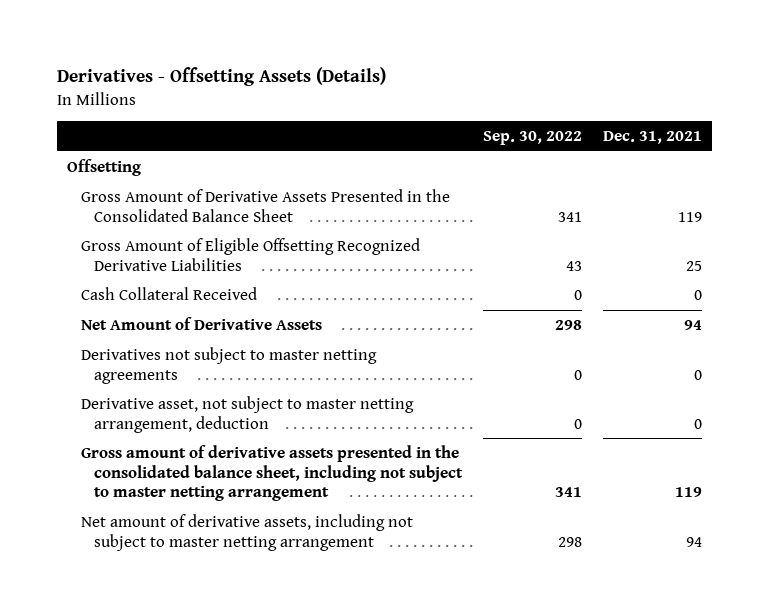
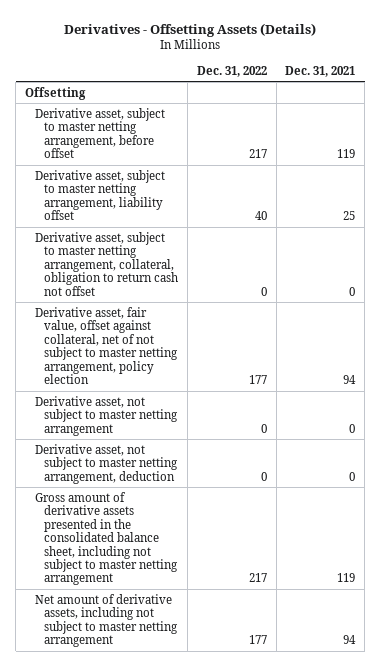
[482,130,582,145] Sep. 30, 2022 -> none
none -> [196,65,267,77] Dec. 31, 2022
[80,188,450,222] Gross Amount of Derivative Assets Presented in the Consolidated Balance Sheet -> [34,107,165,159] Derivative asset, subject to master netting arrangement, before offset
[80,237,420,271] Gross Amount of Eligible Offsetting Recognized Derivative Liabilities -> [34,169,165,221] Derivative asset, subject to master netting arrangement, liability offset
[80,286,257,300] Cash Collateral Received -> [34,231,179,296] Derivative asset, subject to master netting arrangement, collateral, obligation to return cash not offset
[80,316,322,330] Net Amount of Derivative Assets -> [34,306,179,384] Derivative asset, fair value, offset against collateral, net of not subject to master netting arrangement, policy election
[80,346,377,384] Derivatives not subject to master netting agreements -> [34,395,179,436] Derivative asset, not subject to master netting arrangement

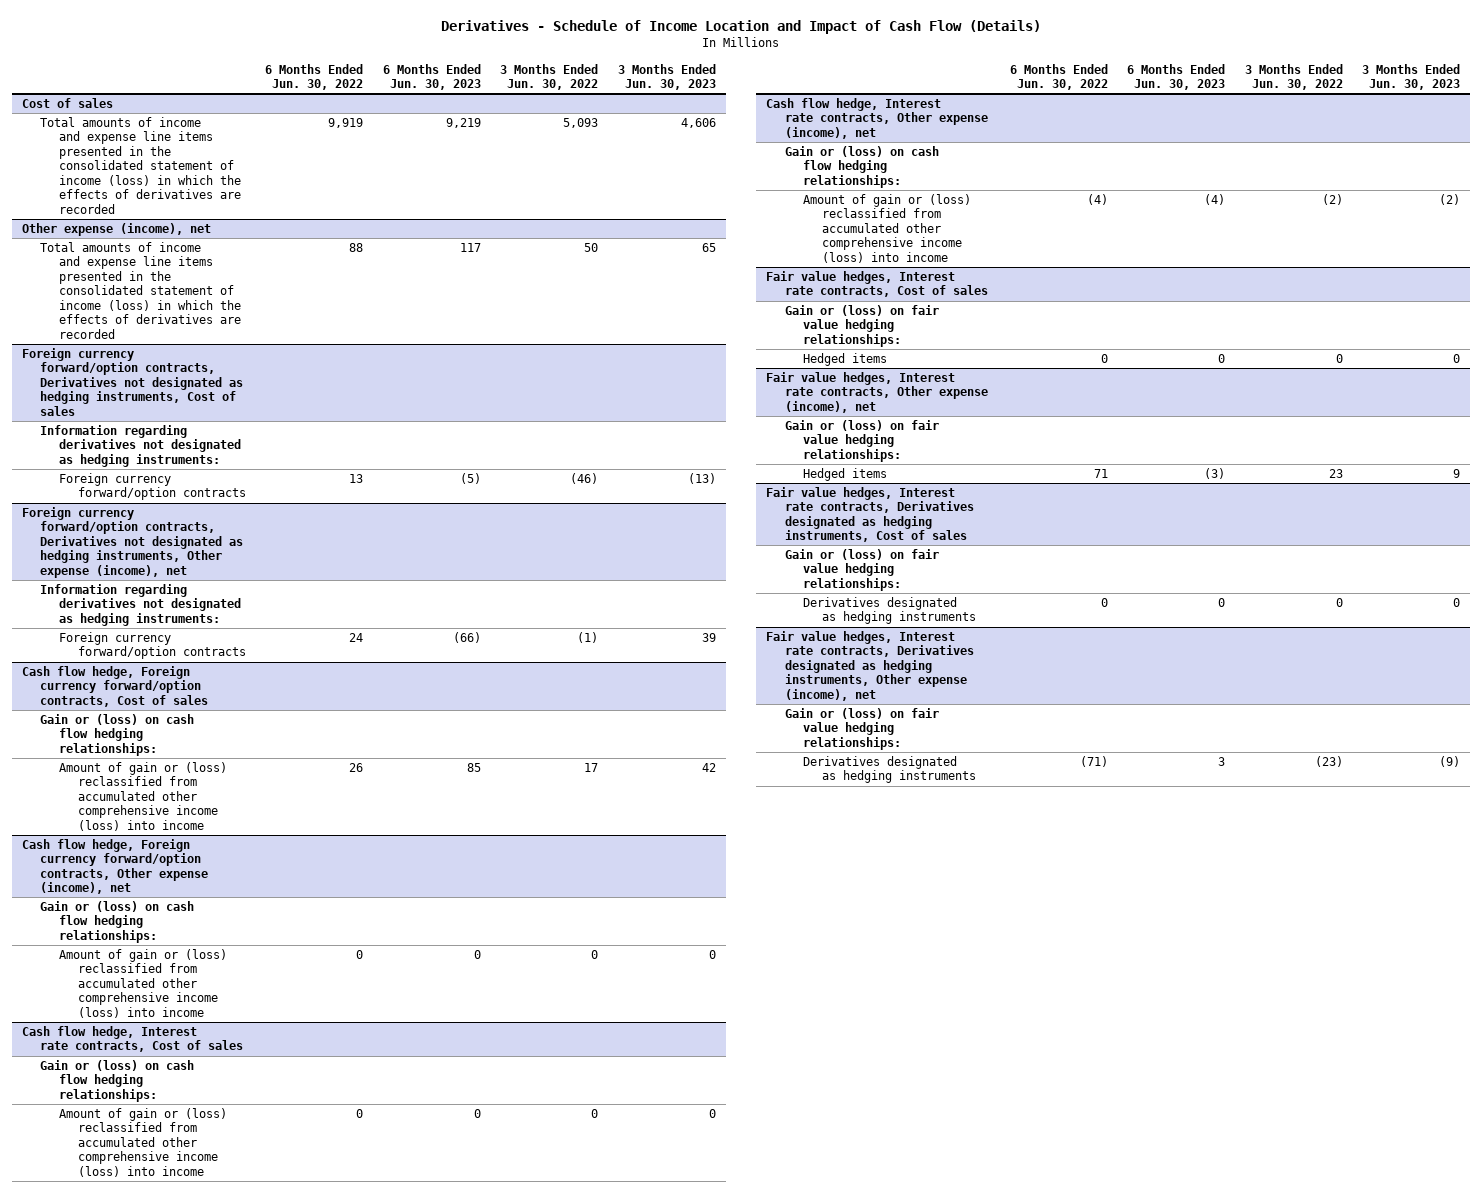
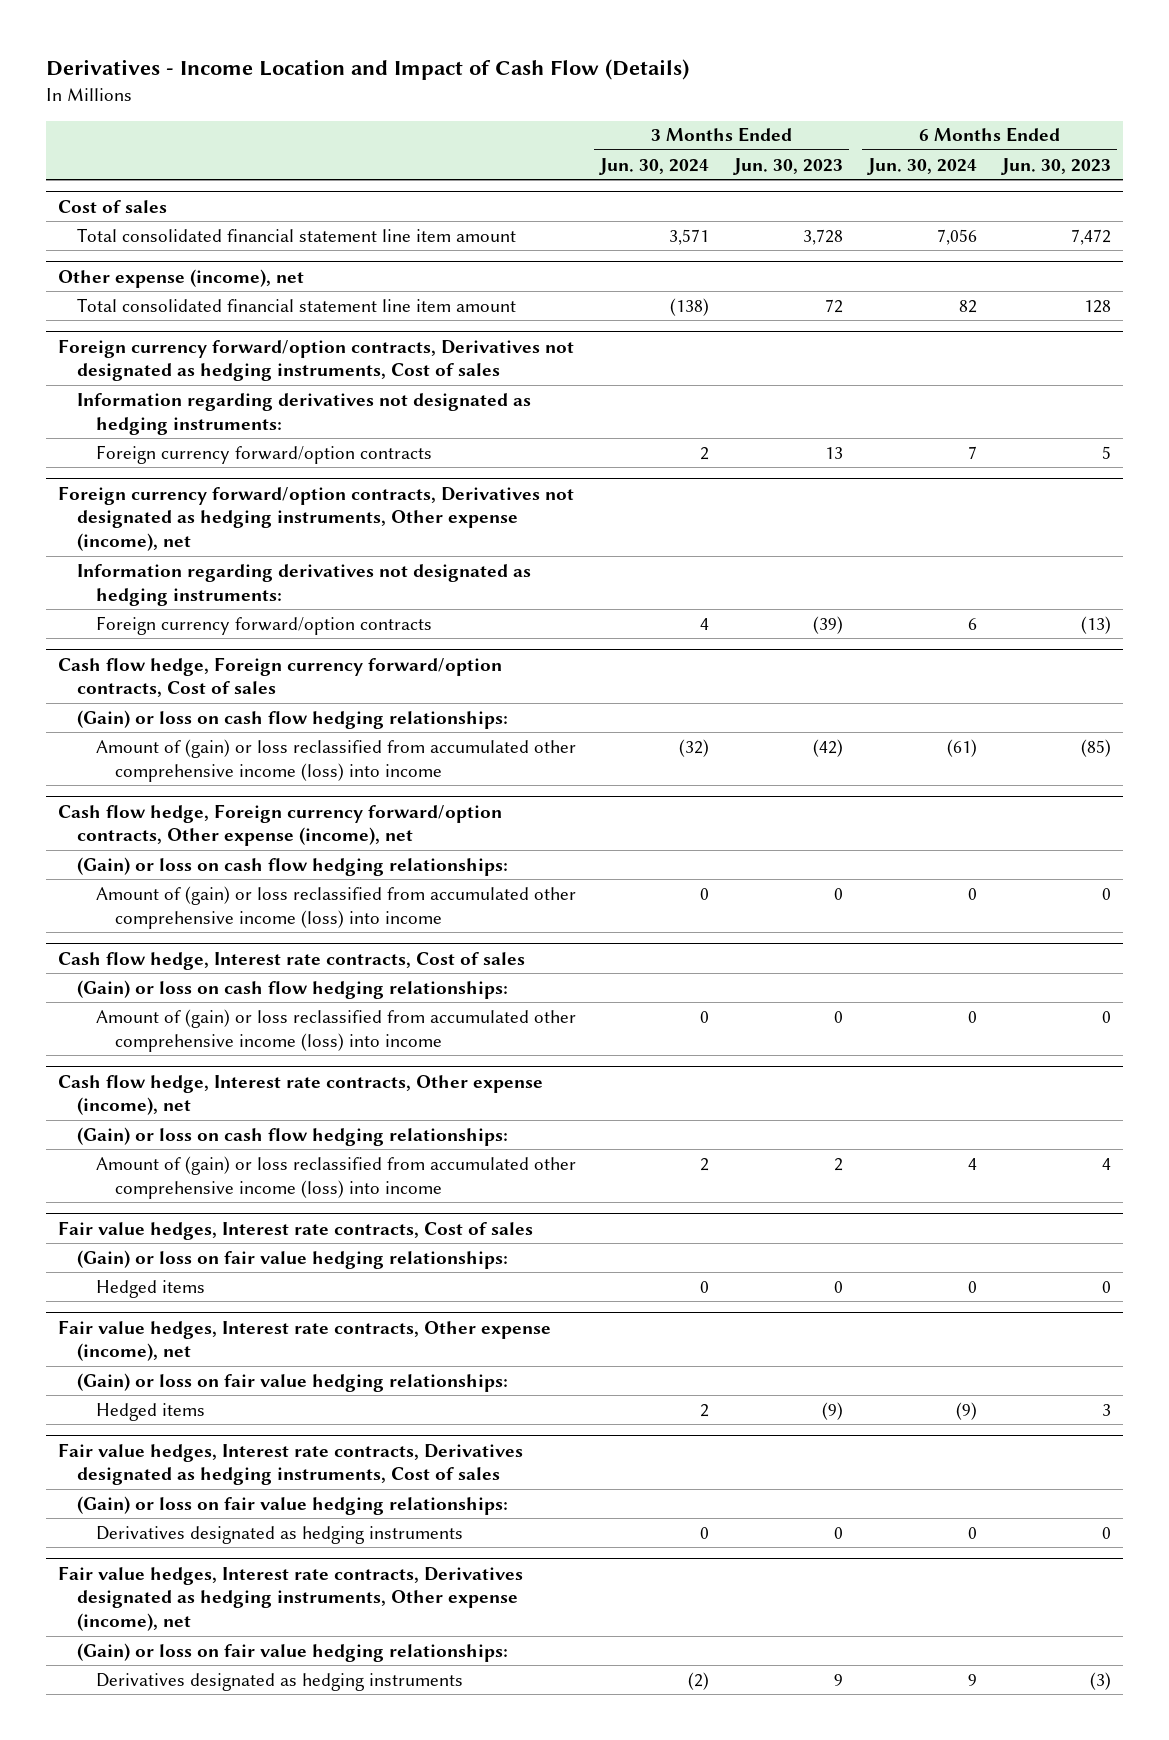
[441,19,1042,34] Derivatives - Schedule of Income Location and Impact of Cash Flow (Details) -> [45,59,689,81] Derivatives - Income Location and Impact of Cash Flow (Details)
[265,63,364,91] 6 Months Ended Jun. 30, 2022 -> none
[500,63,599,91] 3 Months Ended Jun. 30, 2022 -> none
none -> [599,157,710,175] Jun. 30, 2024
none -> [867,157,978,175] Jun. 30, 2024
[40,117,242,214] Total amounts of income and expense line items presented in the consolidated statement of income (loss) in which the effects of derivatives are recorded -> [76,227,516,242] Total consolidated financial statement line item amount
[445,118,481,129] 9,219 -> [1070,228,1111,245] 7,472
[680,118,716,129] 4,606 -> [803,228,844,245] 3,728
[40,242,242,339] Total amounts of income and expense line items presented in the consolidated statement of income (loss) in which the effects of derivatives are recorded -> [76,297,516,312] Total consolidated financial statement line item amount
[459,243,481,253] 117 -> [1083,299,1111,313] 128
[701,243,716,253] 65 -> [825,298,844,313] 72
[459,473,481,485] (5) -> [1101,445,1111,459] 5
[687,473,716,485] (13) -> [825,446,844,459] 13
[452,632,481,644] (66) -> [1080,615,1111,634] (13)
[701,633,716,643] 39 -> [813,615,844,634] (39)
[40,714,195,756] Gain or (loss) on cash flow hedging relationships: -> [76,709,508,729] (Gain) or loss on cash flow hedging relationships:
[59,762,228,831] Amount of gain or (loss) reclassified from accumulated other comprehensive income (loss) into income -> [95,738,576,782] Amount of (gain) or loss reclassified from accumulated other comprehensive income (loss) into income
[466,763,481,773] 85 -> [1080,738,1111,757] (85)
[701,763,716,773] 42 -> [813,738,844,757] (42)
[40,901,195,943] Gain or (loss) on cash flow hedging relationships: -> [76,856,508,876] (Gain) or loss on cash flow hedging relationships:
[59,949,228,1018] Amount of gain or (loss) reclassified from accumulated other comprehensive income (loss) into income -> [95,885,576,929] Amount of (gain) or loss reclassified from accumulated other comprehensive income (loss) into income
[40,1060,195,1102] Gain or (loss) on cash flow hedging relationships: -> [76,979,508,999] (Gain) or loss on cash flow hedging relationships:
[59,1108,228,1177] Amount of gain or (loss) reclassified from accumulated other comprehensive income (loss) into income -> [95,1008,576,1052] Amount of (gain) or loss reclassified from accumulated other comprehensive income (loss) into income
[784,146,939,188] Gain or (loss) on cash flow hedging relationships: -> [76,1126,508,1146] (Gain) or loss on cash flow hedging relationships:
[803,194,972,263] Amount of gain or (loss) reclassified from accumulated other comprehensive income (loss) into income -> [95,1155,576,1199] Amount of (gain) or loss reclassified from accumulated other comprehensive income (loss) into income
[1204,194,1226,206] (4) -> [1101,1157,1111,1170] 4
[1439,194,1461,206] (2) -> [834,1157,844,1171] 2
[784,305,939,347] Gain or (loss) on fair value hedging relationships: -> [76,1249,508,1269] (Gain) or loss on fair value hedging relationships:
[784,420,939,462] Gain or (loss) on fair value hedging relationships: -> [76,1372,508,1392] (Gain) or loss on fair value hedging relationships:
[1204,468,1226,480] (3) -> [1101,1403,1111,1416] 3
[1453,469,1461,479] 9 -> [822,1401,844,1420] (9)
[784,549,939,591] Gain or (loss) on fair value hedging relationships: -> [76,1495,508,1515] (Gain) or loss on fair value hedging relationships:
[784,708,939,750] Gain or (loss) on fair value hedging relationships: -> [76,1642,508,1662] (Gain) or loss on fair value hedging relationships:
[1218,757,1226,767] 3 -> [1089,1671,1111,1690] (3)
[1439,756,1461,768] (9) -> [834,1673,844,1686] 9

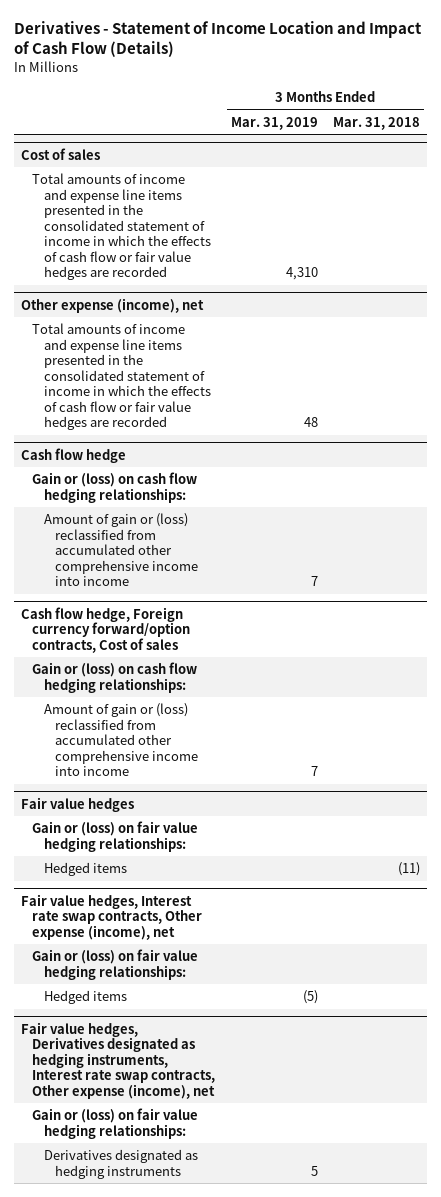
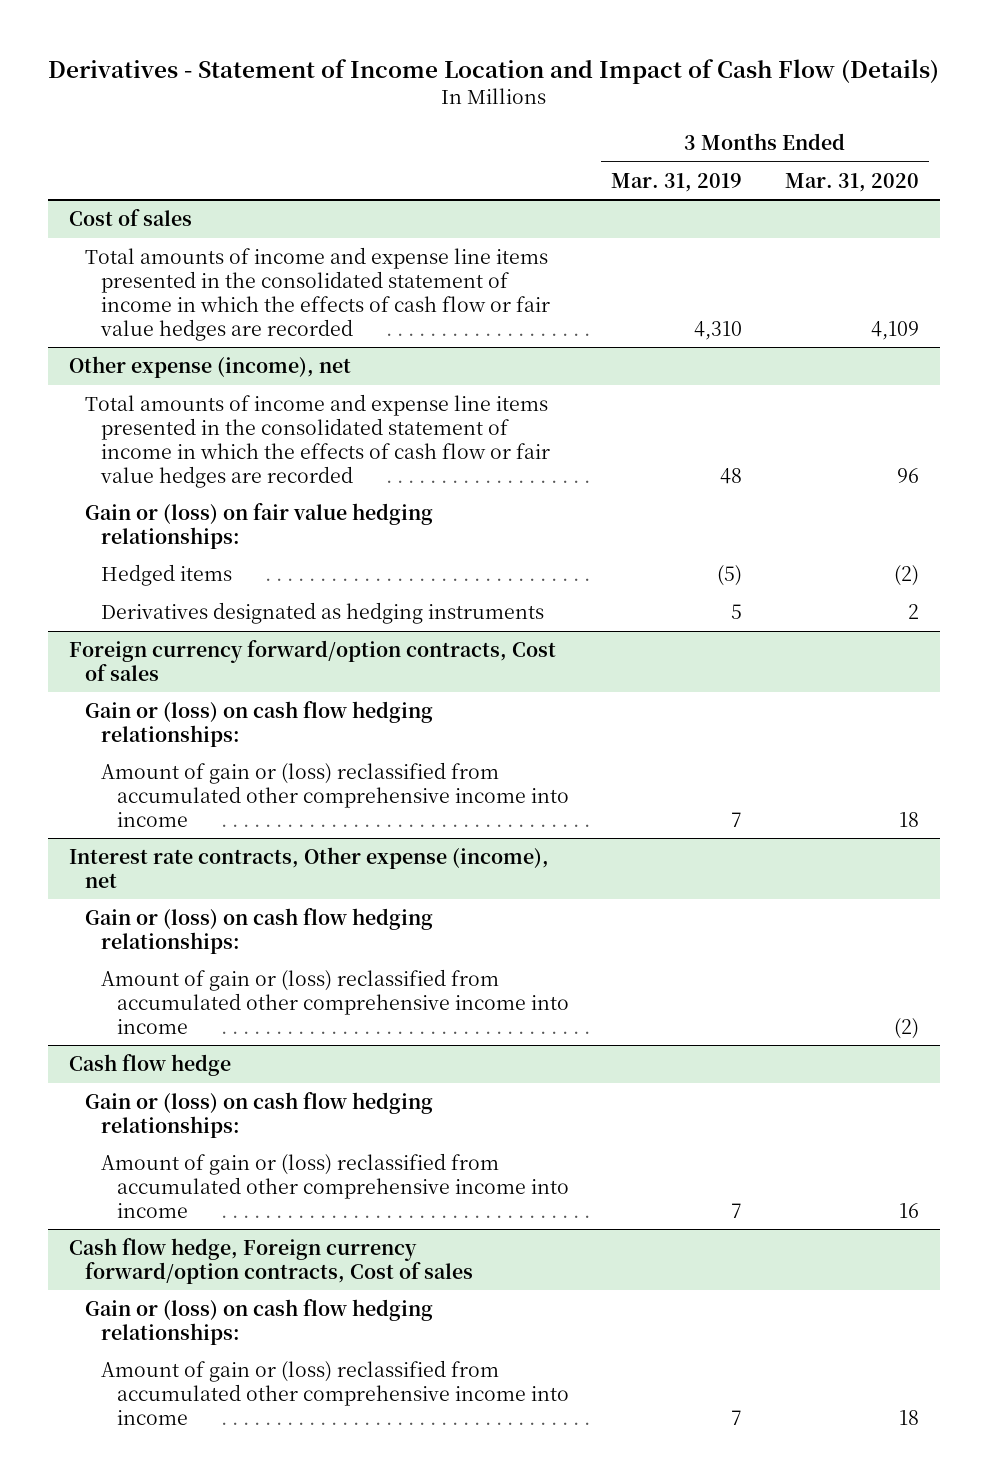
[332,116,420,130] Mar. 31, 2018 -> none
none -> [784,172,919,192] Mar. 31, 2020
none -> [84,502,433,549] Gain or (loss) on fair value hedging relationships:
none -> [100,563,232,586] Hedged items
none -> [100,601,544,624] Derivatives designated as hedging instruments
none -> [68,639,556,681] Foreign currency forward/option contracts, Cost of sales
none -> [84,700,433,747] Gain or (loss) on cash flow hedging relationships:
none -> [100,761,569,827] Amount of gain or (loss) reclassified from accumulated other comprehensive income into income
none -> [68,846,549,888] Interest rate contracts, Other expense (income), net
none -> [84,907,433,954] Gain or (loss) on cash flow hedging relationships:
none -> [100,968,569,1034] Amount of gain or (loss) reclassified from accumulated other comprehensive income into income
[21,796,135,812] Fair value hedges -> none
[32,821,199,852] Gain or (loss) on fair value hedging relationships: -> none
[43,862,127,877] Hedged items -> none
[21,893,203,940] Fair value hedges, Interest rate swap contracts, Other expense (income), net -> none
[32,949,199,980] Gain or (loss) on fair value hedging relationships: -> none
[43,990,127,1005] Hedged items -> none
[21,1021,216,1099] Fair value hedges, Derivatives designated as hedging instruments, Interest rate swap contracts, Other expense (income), net -> none
[32,1108,199,1139] Gain or (loss) on fair value hedging relationships: -> none
[43,1149,198,1179] Derivatives designated as hedging instruments -> none

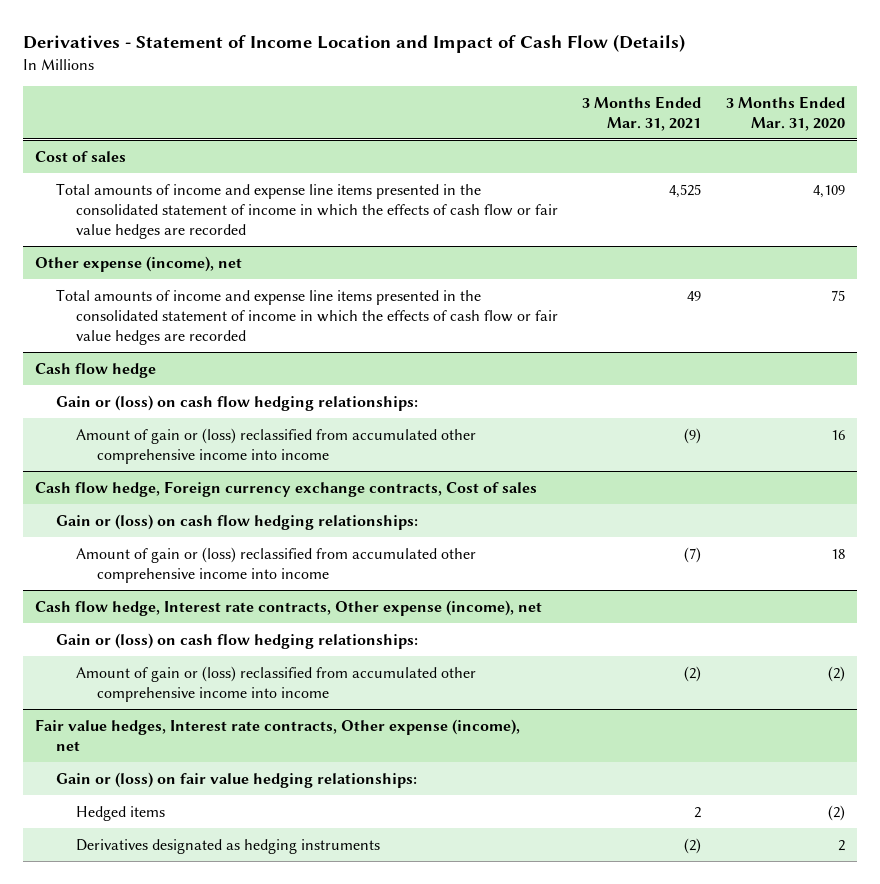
[611,172,743,192] Mar. 31, 2019 -> none
none -> [582,95,702,131] 3 Months Ended Mar. 31, 2021
[84,502,433,549] Gain or (loss) on fair value hedging relationships: -> none
[100,563,232,586] Hedged items -> none
[100,601,544,624] Derivatives designated as hedging instruments -> none
[68,639,556,681] Foreign currency forward/option contracts, Cost of sales -> none
[84,700,433,747] Gain or (loss) on cash flow hedging relationships: -> none
[100,761,569,827] Amount of gain or (loss) reclassified from accumulated other comprehensive income into income -> none
[68,846,549,888] Interest rate contracts, Other expense (income), net -> none
[84,907,433,954] Gain or (loss) on cash flow hedging relationships: -> none
[100,968,569,1034] Amount of gain or (loss) reclassified from accumulated other comprehensive income into income -> none
[896,467,919,483] 96 -> [830,289,845,301] 75
[68,1237,473,1284] Cash flow hedge, Foreign currency forward/option contracts, Cost of sales -> [35,480,538,497] Cash flow hedge, Foreign currency exchange contracts, Cost of sales
none -> [35,599,543,616] Cash flow hedge, Interest rate contracts, Other expense (income), net
none -> [55,632,418,649] Gain or (loss) on cash flow hedging relationships:
none -> [76,665,477,702] Amount of gain or (loss) reclassified from accumulated other comprehensive income into income
none -> [35,718,521,751] Fair value hedges, Interest rate contracts, Other expense (income), net
none -> [55,771,417,788] Gain or (loss) on fair value hedging relationships:
none -> [76,805,166,821] Hedged items
none -> [76,838,381,854] Derivatives designated as hedging instruments

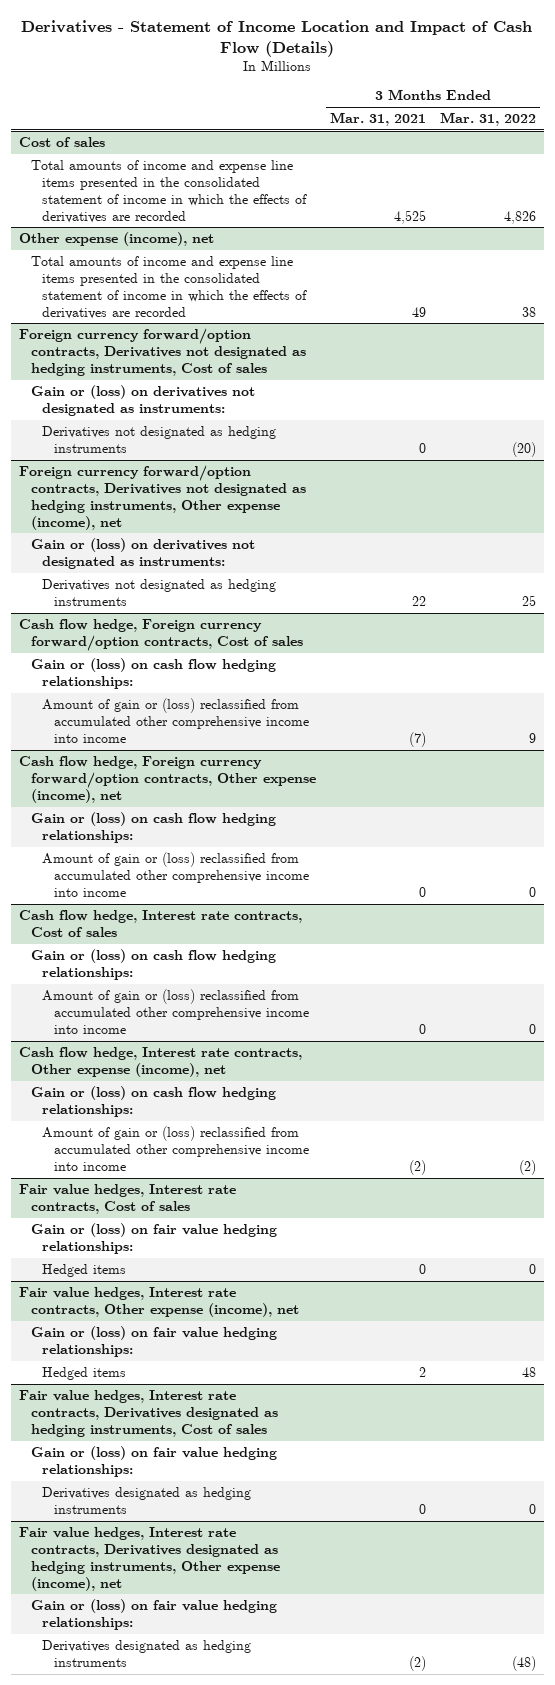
[725,95,845,131] 3 Months Ended Mar. 31, 2020 -> none
none -> [440,112,537,127] Mar. 31, 2022
[55,182,559,239] Total amounts of income and expense line items presented in the consolidated statement of income in which the effects of cash flow or fair value hedges are recorded -> [30,159,308,223] Total amounts of income and expense line items presented in the consolidated statement of income in which the effects of derivatives are recorded
[35,362,157,378] Cash flow hedge -> none
[55,394,418,411] Gain or (loss) on cash flow hedging relationships: -> none
[76,427,477,464] Amount of gain or (loss) reclassified from accumulated other comprehensive income into income -> none
[55,288,559,345] Total amounts of income and expense line items presented in the consolidated statement of income in which the effects of cash flow or fair value hedges are recorded -> [30,255,308,319] Total amounts of income and expense line items presented in the consolidated statement of income in which the effects of derivatives are recorded
none -> [18,327,306,376] Foreign currency forward/option contracts, Derivatives not designated as hedging instruments, Cost of sales
none -> [30,384,255,416] Gain or (loss) on derivatives not designated as instruments:
none -> [42,425,277,453] Derivatives not designated as hedging instruments
none -> [18,464,306,530] Foreign currency forward/option contracts, Derivatives not designated as hedging instruments, Other expense (income), net
none -> [30,537,255,569] Gain or (loss) on derivatives not designated as instruments:
none -> [42,578,277,606] Derivatives not designated as hedging instruments
[35,480,538,497] Cash flow hedge, Foreign currency exchange contracts, Cost of sales -> [18,618,303,651] Cash flow hedge, Foreign currency forward/option contracts, Cost of sales
none -> [18,755,316,803] Cash flow hedge, Foreign currency forward/option contracts, Other expense (income), net
none -> [30,811,276,843] Gain or (loss) on cash flow hedging relationships:
none -> [42,851,310,897] Amount of gain or (loss) reclassified from accumulated other comprehensive income into income
none -> [18,909,302,937] Cash flow hedge, Interest rate contracts, Cost of sales
none -> [30,948,276,980] Gain or (loss) on cash flow hedging relationships:
none -> [42,988,310,1034] Amount of gain or (loss) reclassified from accumulated other comprehensive income into income
none -> [18,1183,236,1214] Fair value hedges, Interest rate contracts, Cost of sales
none -> [30,1222,277,1254] Gain or (loss) on fair value hedging relationships:
none -> [42,1263,127,1277] Hedged items
none -> [18,1389,278,1437] Fair value hedges, Interest rate contracts, Derivatives designated as hedging instruments, Cost of sales
none -> [30,1445,277,1477] Gain or (loss) on fair value hedging relationships:
none -> [42,1486,252,1514] Derivatives designated as hedging instruments
none -> [18,1526,280,1591] Fair value hedges, Interest rate contracts, Derivatives designated as hedging instruments, Other expense (income), net
none -> [30,1598,277,1630] Gain or (loss) on fair value hedging relationships:

